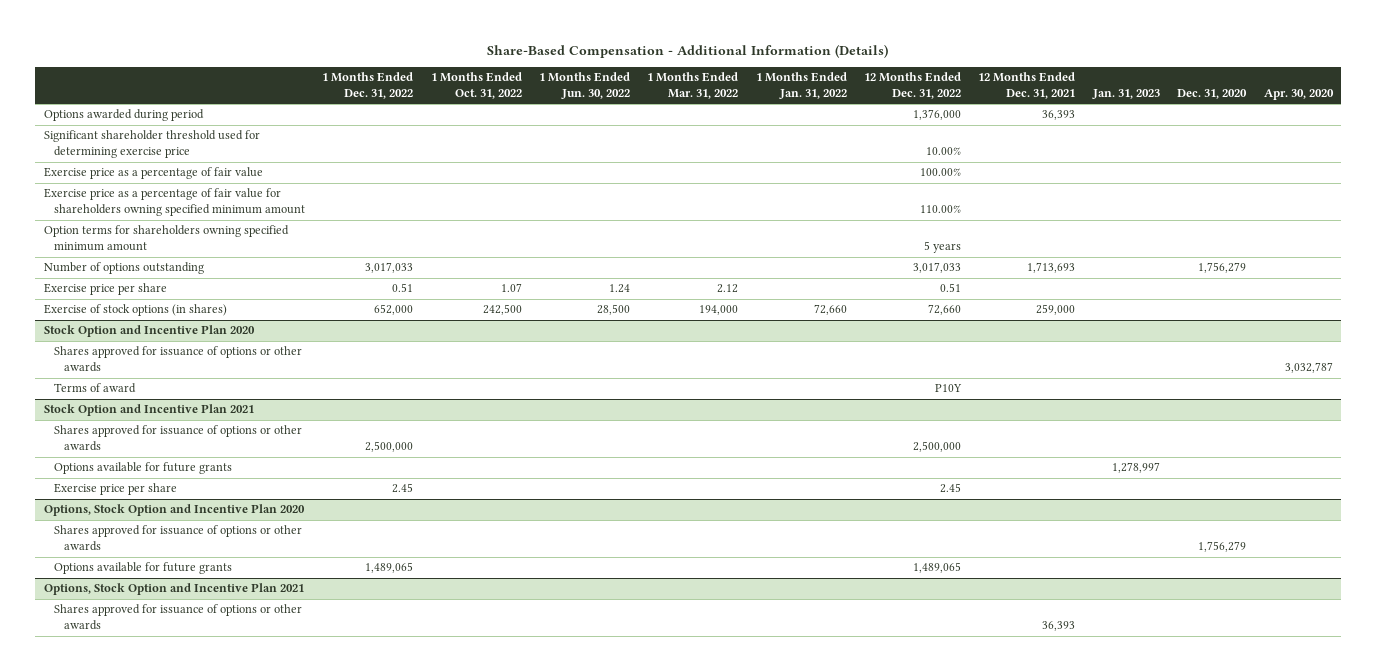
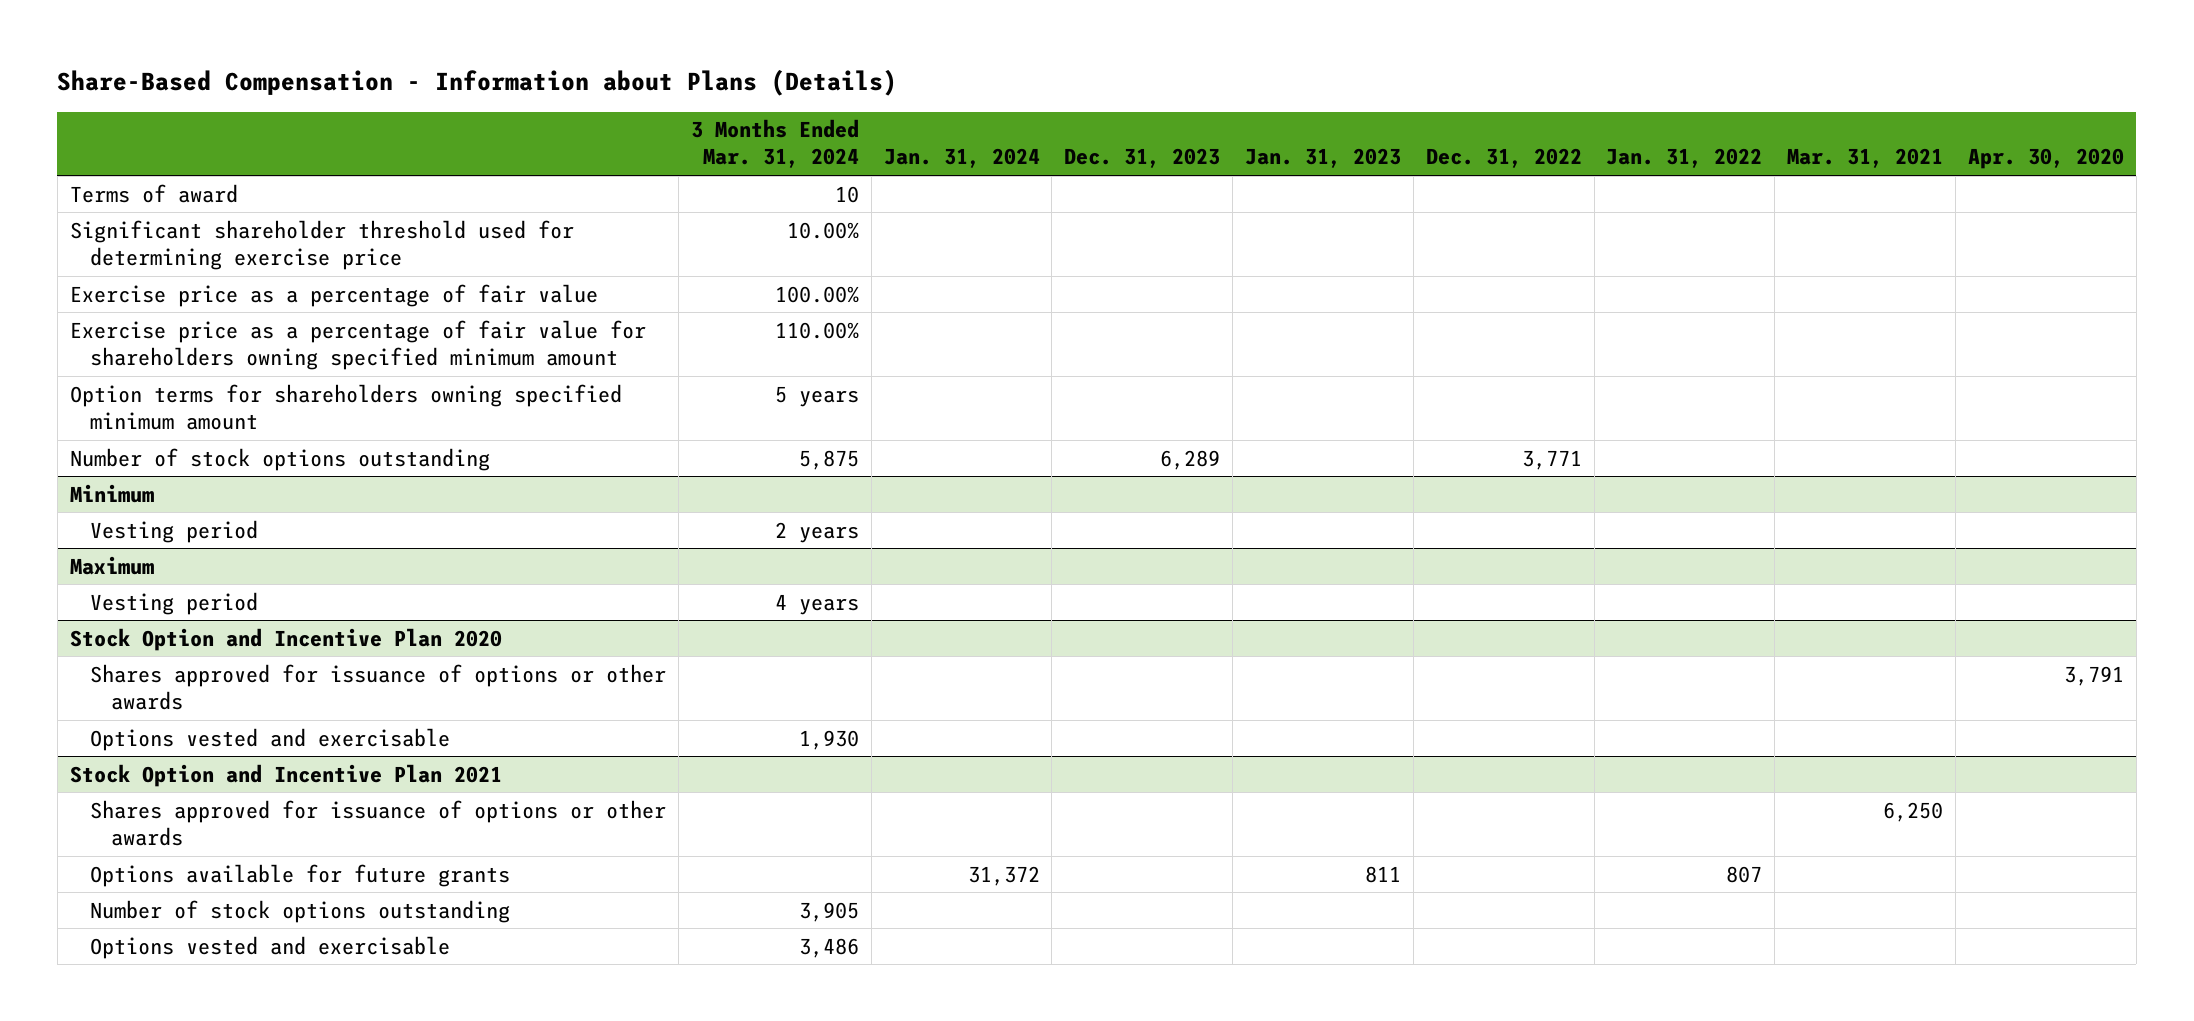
[487,43,889,58] Share-Based Compensation - Additional Information (Details) -> [57,69,898,97] Share-Based Compensation - Information about Plans (Details)
[322,72,414,100] 1 Months Ended Dec. 31, 2022 -> none
[430,72,522,100] 1 Months Ended Oct. 31, 2022 -> none
[539,72,631,100] 1 Months Ended Jun. 30, 2022 -> none
[647,72,739,100] 1 Months Ended Mar. 31, 2022 -> none
[755,72,847,100] 1 Months Ended Jan. 31, 2022 -> none
[864,72,962,100] 12 Months Ended Dec. 31, 2022 -> none
[978,72,1076,100] 12 Months Ended Dec. 31, 2021 -> none
[1177,89,1248,100] Dec. 31, 2020 -> none
none -> [690,119,859,169] 3 Months Ended Mar. 31, 2024
none -> [883,148,1040,169] Jan. 31, 2024
none -> [1064,148,1221,169] Dec. 31, 2023
none -> [1425,148,1582,169] Dec. 31, 2022
none -> [1606,148,1763,169] Jan. 31, 2022
none -> [1787,148,1944,169] Mar. 31, 2021
[43,109,204,122] Options awarded during period -> none
none -> [69,183,238,203] Terms of award
[43,283,167,296] Exercise price per share -> none
[43,304,227,317] Exercise of stock options (in shares) -> none
[43,262,204,275] Number of options outstanding -> [69,447,490,471] Number of stock options outstanding
none -> [69,483,154,503] Minimum
none -> [90,519,259,543] Vesting period
none -> [69,555,154,575] Maximum
none -> [90,591,259,615] Vesting period
[53,383,136,394] Terms of award -> none
[1284,362,1333,374] 3,032,787 -> [2063,665,2124,686] 3,791
none -> [90,727,451,751] Options vested and exercisable
[53,483,177,496] Exercise price per share -> none
[43,504,305,517] Options, Stock Option and Incentive Plan 2020 -> none
[53,525,302,552] Shares approved for issuance of options or other awards -> none
[53,562,232,575] Options available for future grants -> none
[43,583,304,596] Options, Stock Option and Incentive Plan 2021 -> none
[53,604,302,631] Shares approved for issuance of options or other awards -> none
[1111,462,1160,474] 1,278,997 -> [1365,865,1402,883] 811
none -> [90,899,511,923] Number of stock options outstanding
none -> [90,935,451,959] Options vested and exercisable

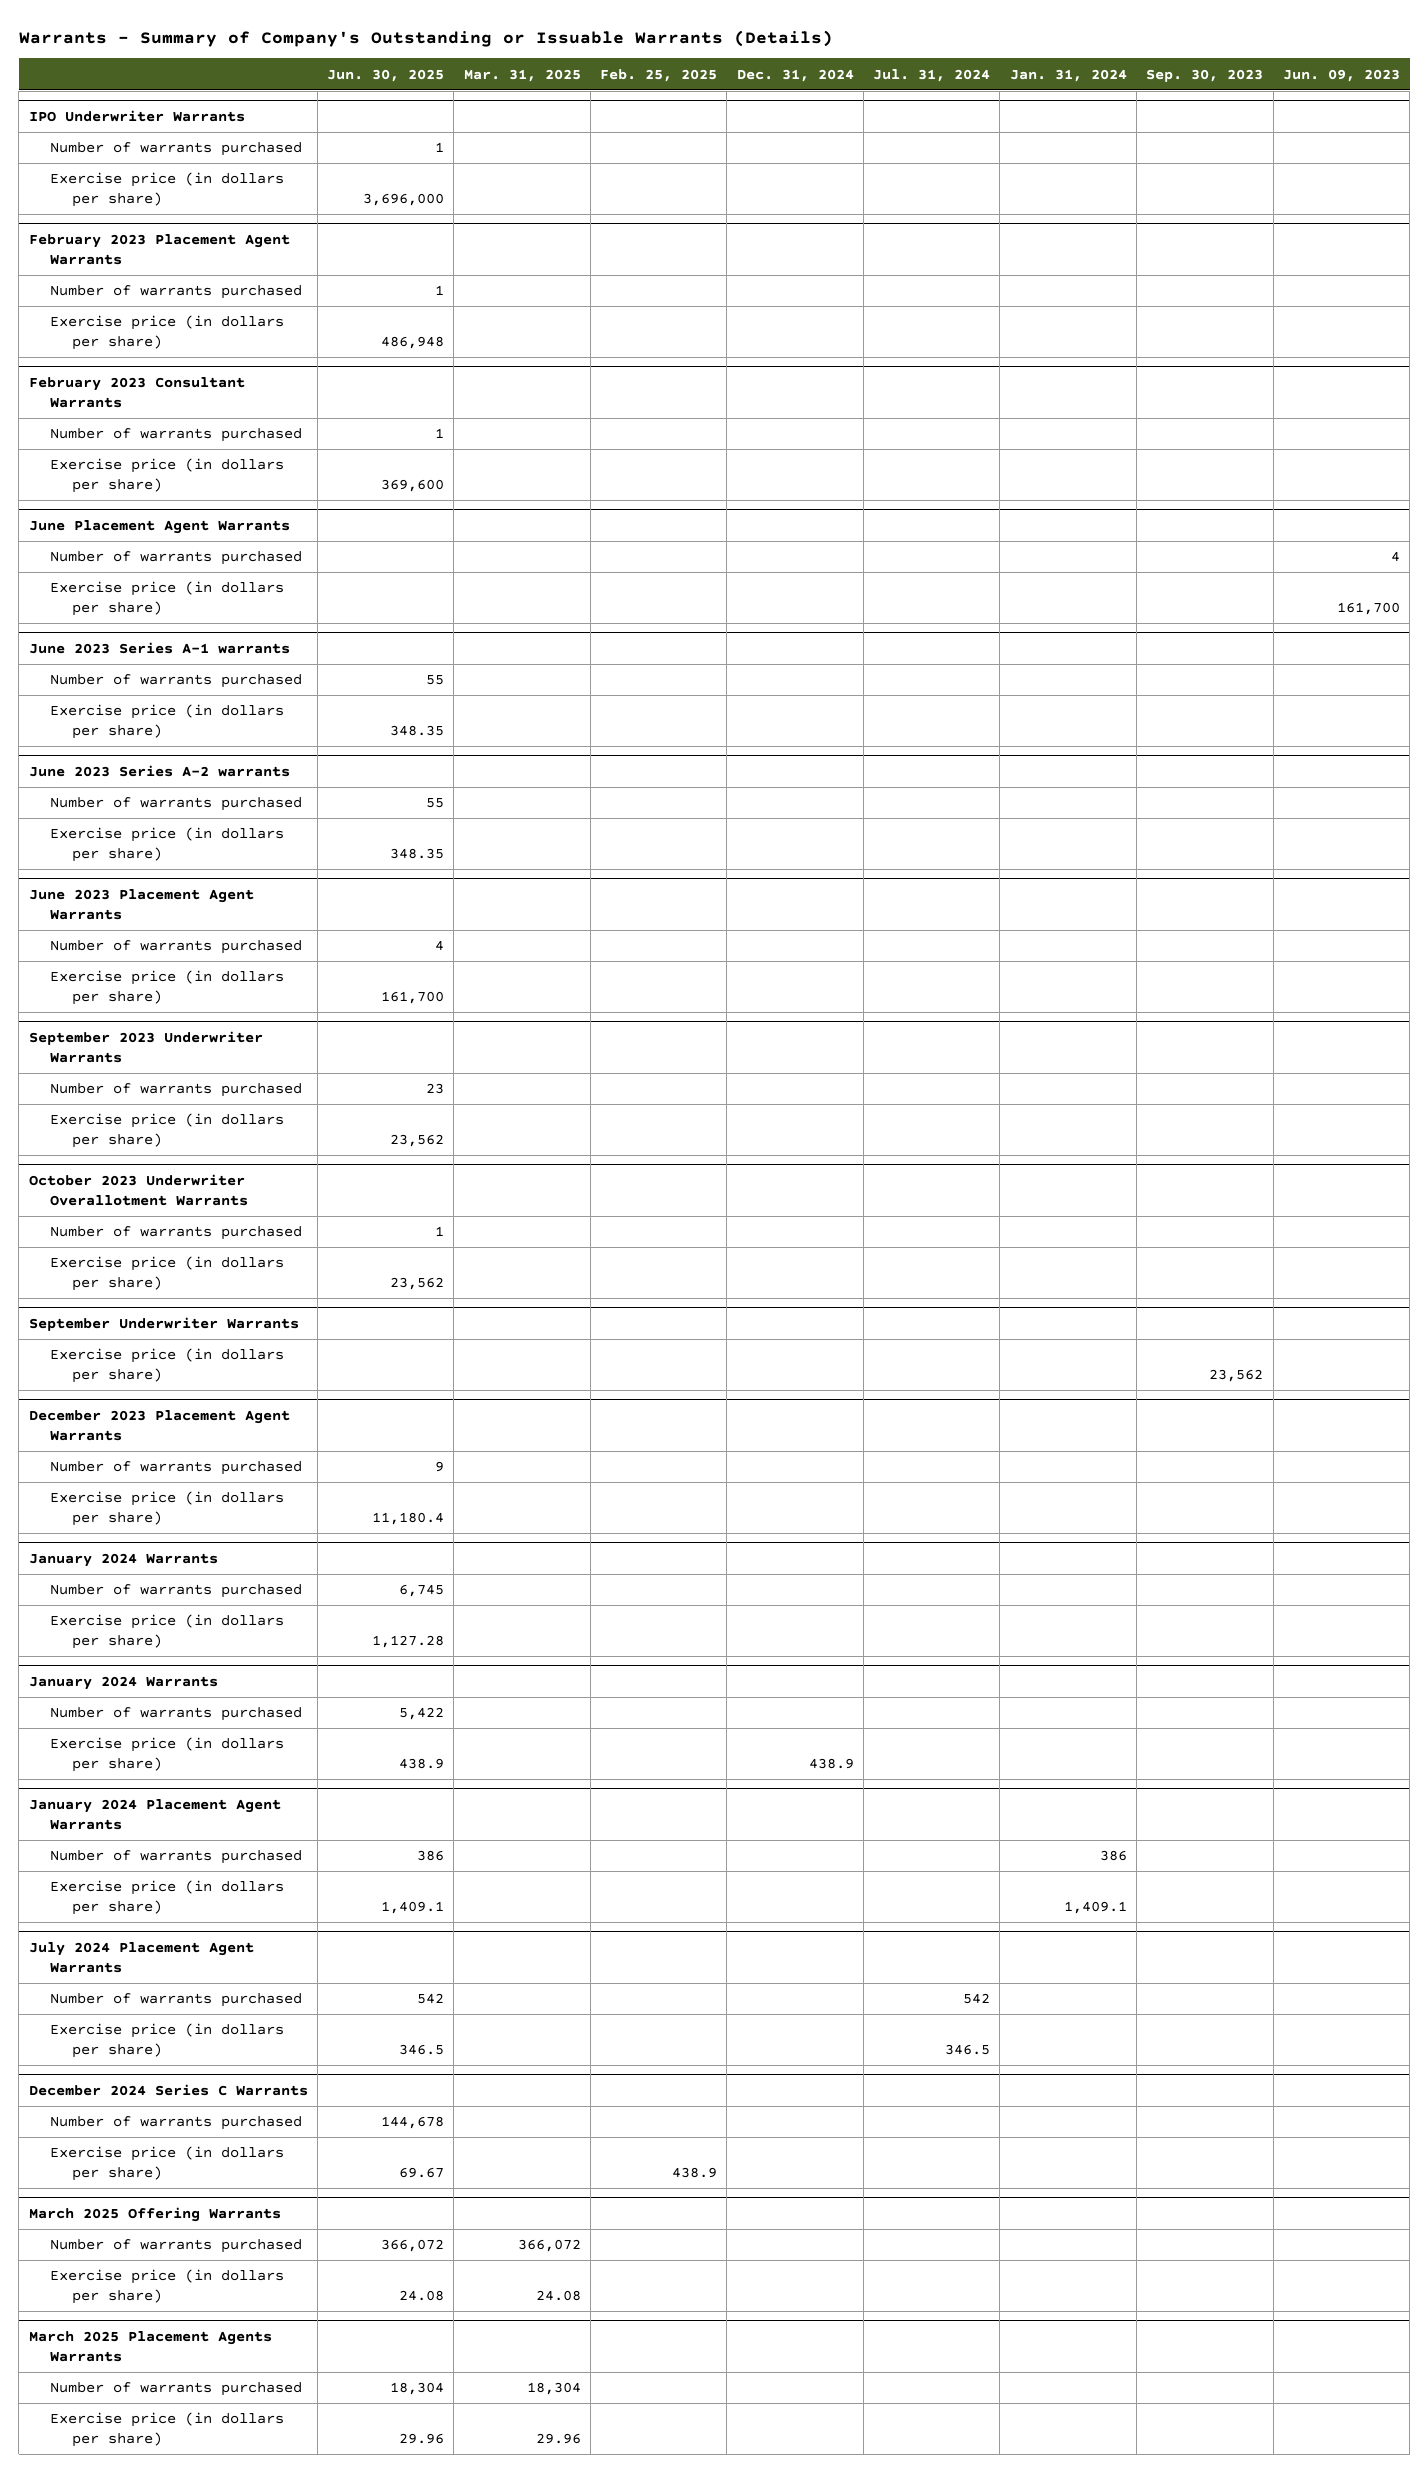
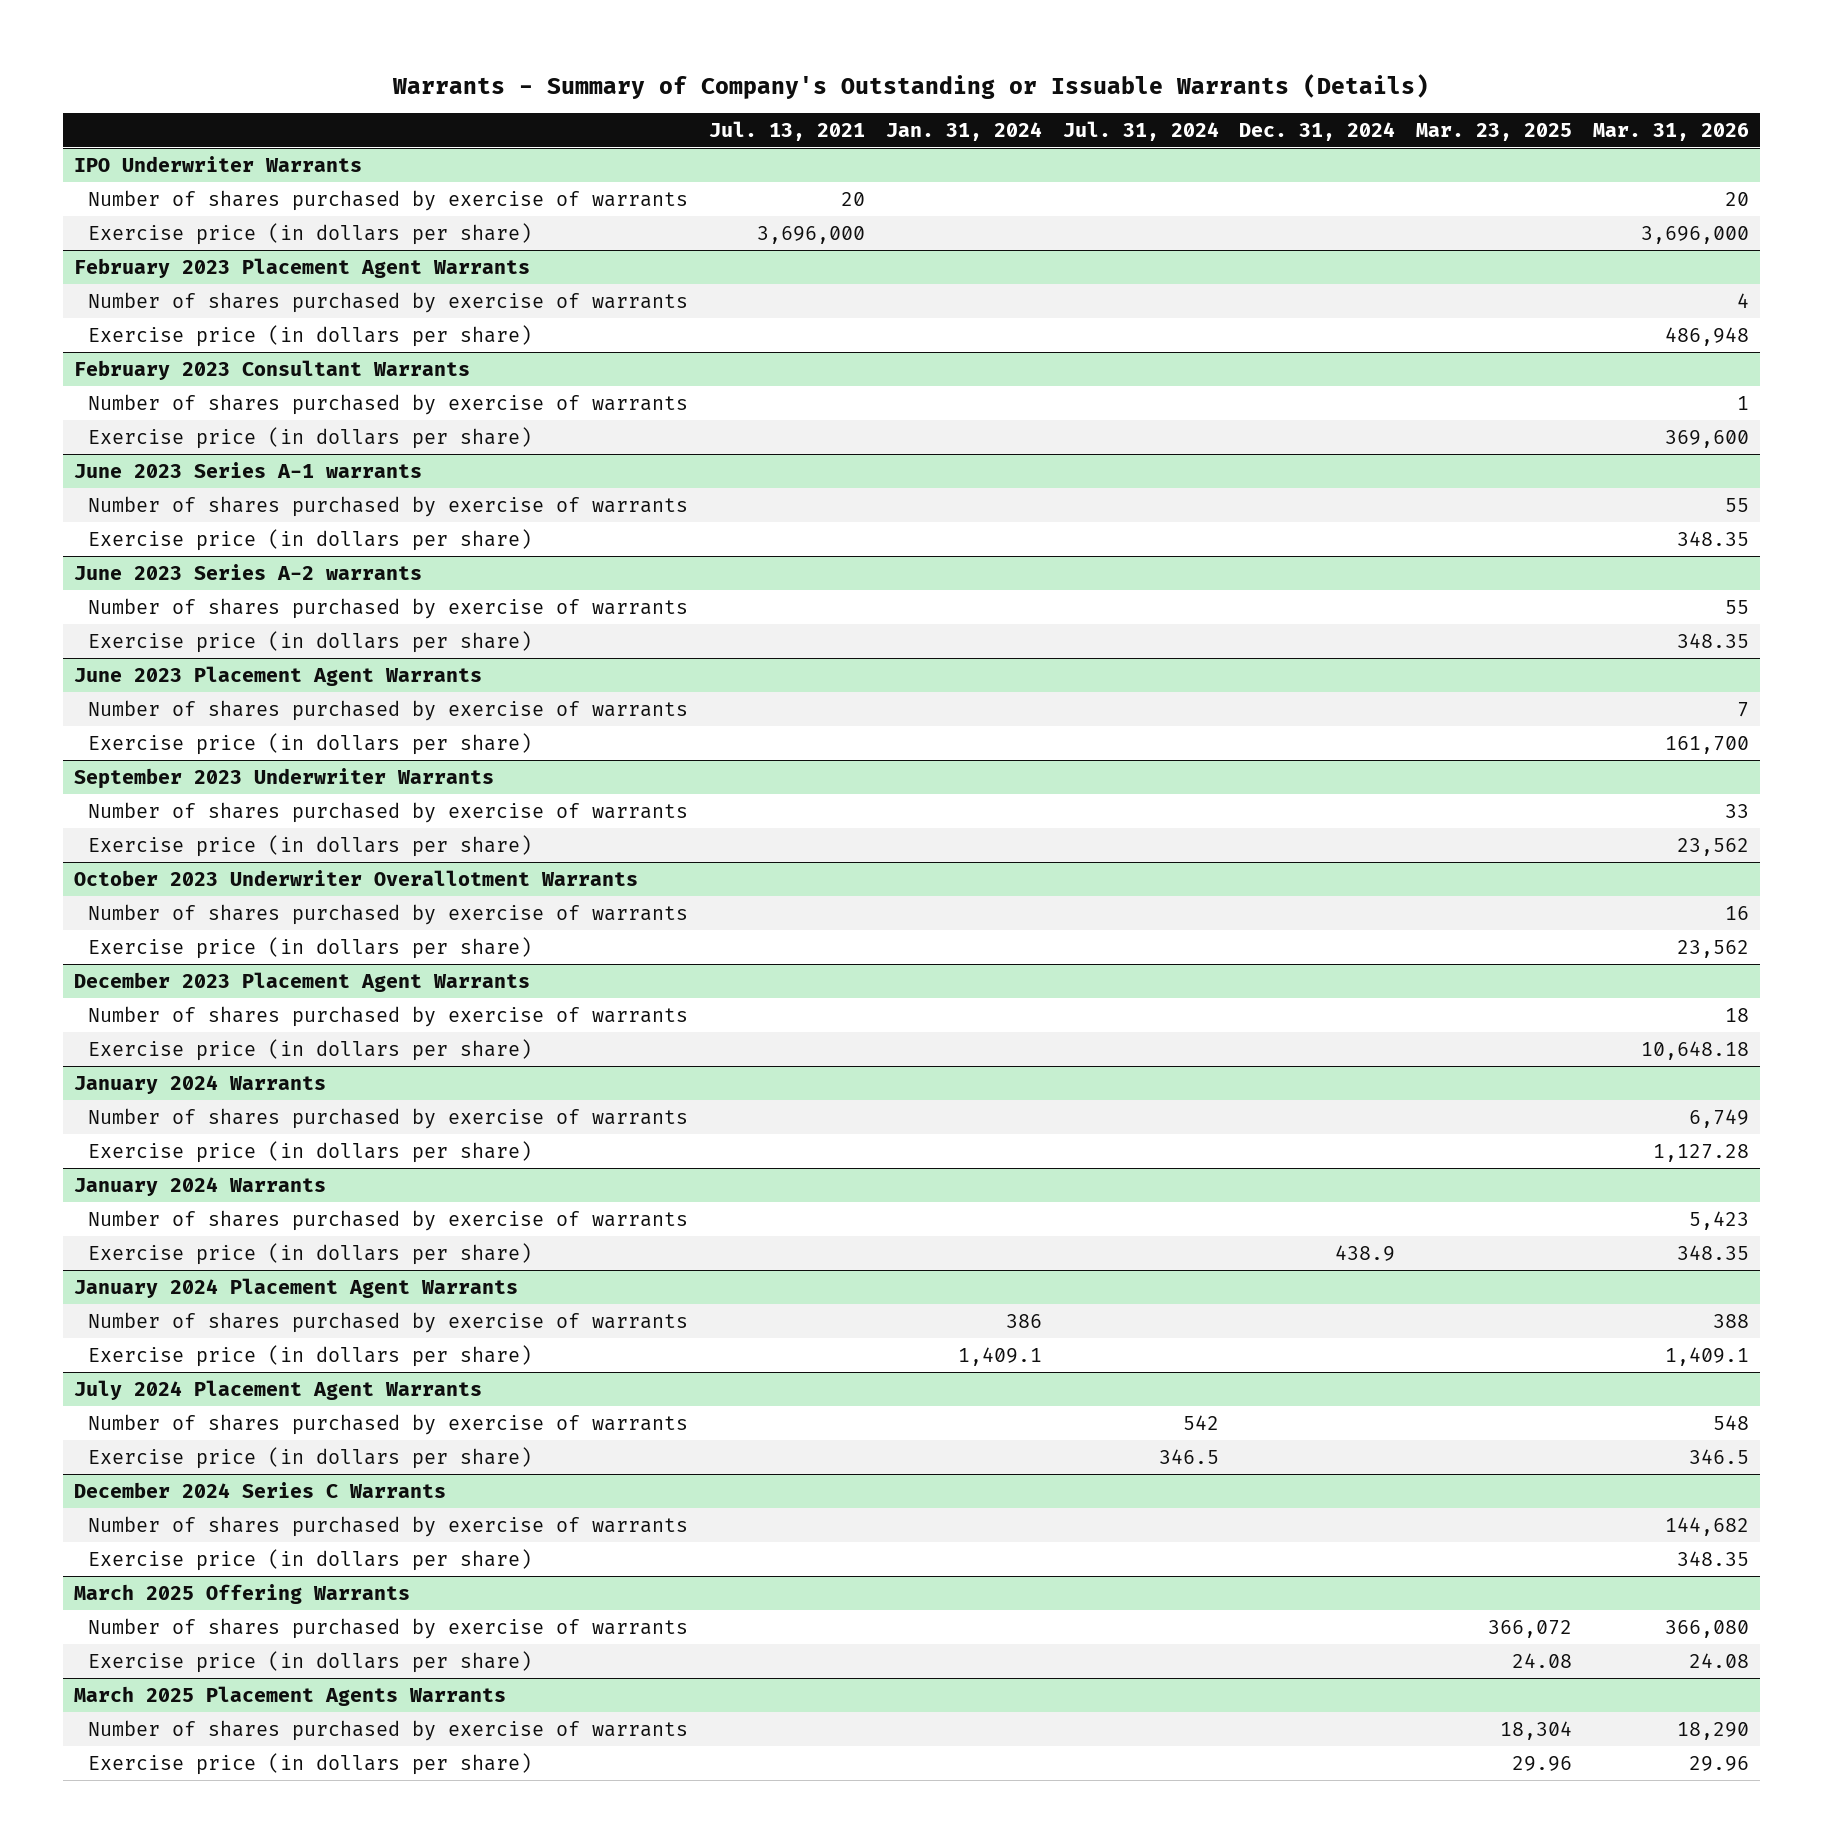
[327,68,445,82] Jun. 30, 2025 -> none
[463,68,581,82] Mar. 31, 2025 -> none
[600,68,718,82] Feb. 25, 2025 -> none
[1146,68,1264,82] Sep. 30, 2023 -> none
[1282,68,1400,82] Jun. 09, 2023 -> none
none -> [708,120,865,141] Jul. 13, 2021
none -> [1416,122,1573,141] Mar. 23, 2025
none -> [1593,122,1750,141] Mar. 31, 2026
[50,142,303,157] Number of warrants purchased -> [87,189,688,211] Number of shares purchased by exercise of warrants
[50,285,303,300] Number of warrants purchased -> [87,291,688,313] Number of shares purchased by exercise of warrants
[50,428,303,443] Number of warrants purchased -> [87,393,688,415] Number of shares purchased by exercise of warrants
[28,520,290,535] June Placement Agent Warrants -> none
[50,551,303,566] Number of warrants purchased -> none
[50,581,285,617] Exercise price (in dollars per share) -> none
[50,674,303,689] Number of warrants purchased -> [87,495,688,517] Number of shares purchased by exercise of warrants
[50,797,303,812] Number of warrants purchased -> [87,597,688,619] Number of shares purchased by exercise of warrants
[50,940,303,955] Number of warrants purchased -> [87,699,688,721] Number of shares purchased by exercise of warrants
[50,1083,303,1098] Number of warrants purchased -> [87,801,688,823] Number of shares purchased by exercise of warrants
[50,1226,303,1241] Number of warrants purchased -> [87,903,688,925] Number of shares purchased by exercise of warrants
[28,1317,299,1332] September Underwriter Warrants -> none
[50,1348,285,1384] Exercise price (in dollars per share) -> none
[50,1461,303,1476] Number of warrants purchased -> [87,1005,688,1027] Number of shares purchased by exercise of warrants
[50,1584,303,1599] Number of warrants purchased -> [87,1107,688,1129] Number of shares purchased by exercise of warrants
[50,1707,303,1722] Number of warrants purchased -> [87,1209,688,1231] Number of shares purchased by exercise of warrants
[50,1850,303,1865] Number of warrants purchased -> [87,1311,688,1333] Number of shares purchased by exercise of warrants
[50,1993,303,2008] Number of warrants purchased -> [87,1413,688,1435] Number of shares purchased by exercise of warrants
[50,2116,303,2131] Number of warrants purchased -> [87,1515,688,1537] Number of shares purchased by exercise of warrants
[50,2239,303,2254] Number of warrants purchased -> [87,1617,688,1639] Number of shares purchased by exercise of warrants
[50,2382,303,2397] Number of warrants purchased -> [87,1719,688,1741] Number of shares purchased by exercise of warrants

